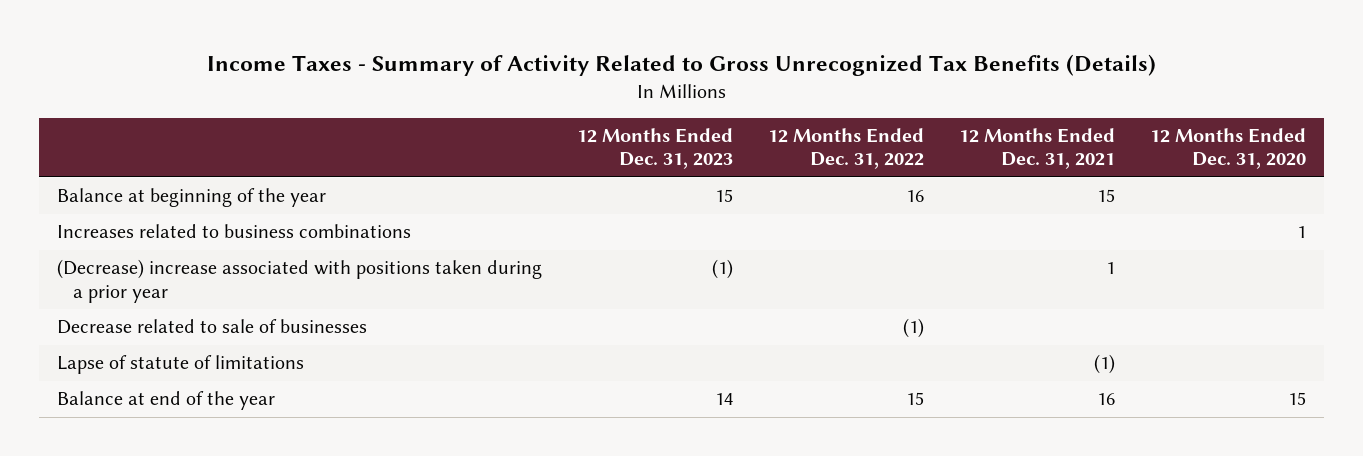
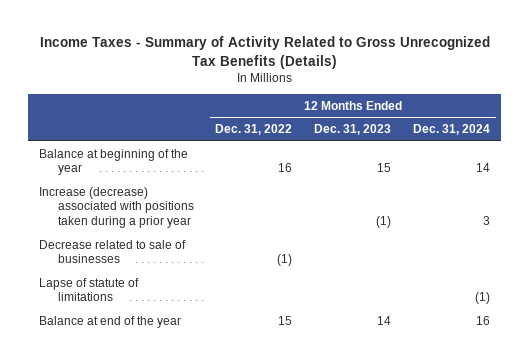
[959,127,1116,170] 12 Months Ended Dec. 31, 2021 -> none
[1150,127,1307,170] 12 Months Ended Dec. 31, 2020 -> none
none -> [413,124,491,136] Dec. 31, 2024
[56,224,411,239] Increases related to business combinations -> none
[56,259,542,303] (Decrease) increase associated with positions taken during a prior year -> [39,186,194,229] Increase (decrease) associated with positions taken during a prior year

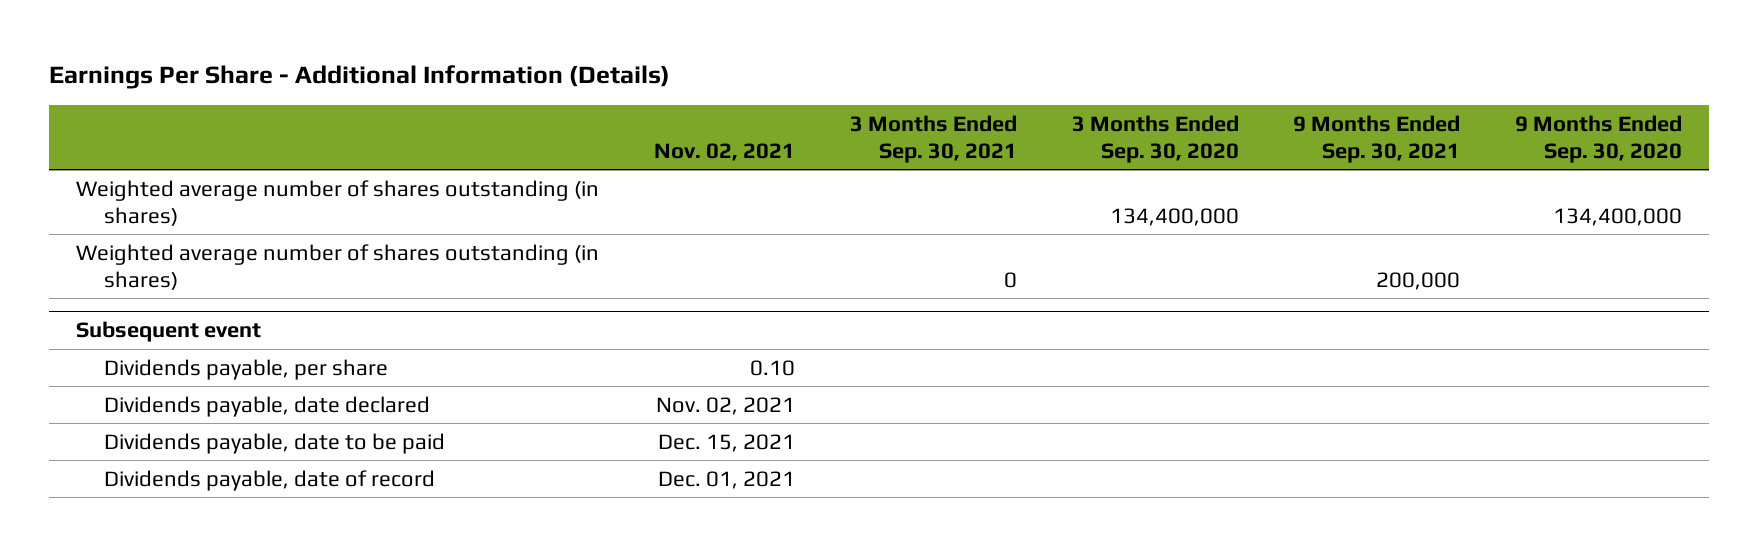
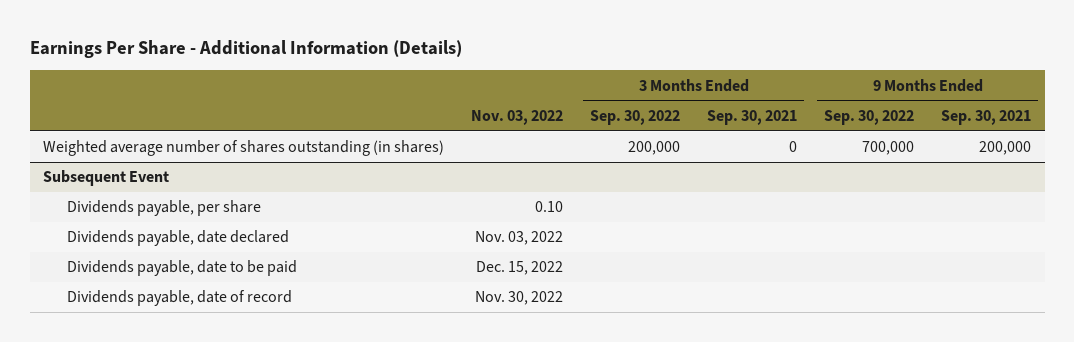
[654,142,796,161] Nov. 02, 2021 -> none
[1071,114,1239,163] 3 Months Ended Sep. 30, 2020 -> none
[1515,114,1683,163] 9 Months Ended Sep. 30, 2020 -> none
none -> [471,109,564,125] Nov. 03, 2022
none -> [590,109,681,125] Sep. 30, 2022
none -> [824,109,915,125] Sep. 30, 2022
[76,179,600,227] Weighted average number of shares outstanding (in shares) -> none
[76,321,262,343] Subsequent event -> [43,170,170,187] Subsequent Event

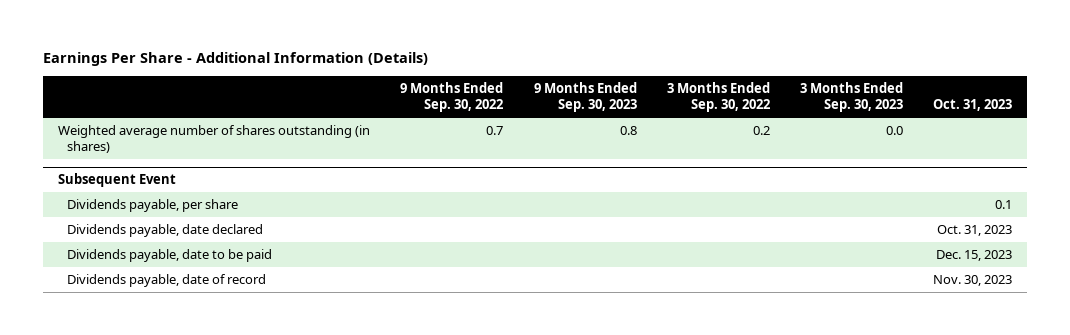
[471,109,564,125] Nov. 03, 2022 -> none
[707,109,798,125] Sep. 30, 2021 -> none
[941,109,1032,125] Sep. 30, 2021 -> none
none -> [533,81,637,113] 9 Months Ended Sep. 30, 2023
none -> [799,81,903,113] 3 Months Ended Sep. 30, 2023
none -> [933,99,1013,112] Oct. 31, 2023
[628,141,681,156] 200,000 -> [752,126,770,136] 0.2
[862,141,915,156] 700,000 -> [486,126,504,136] 0.7

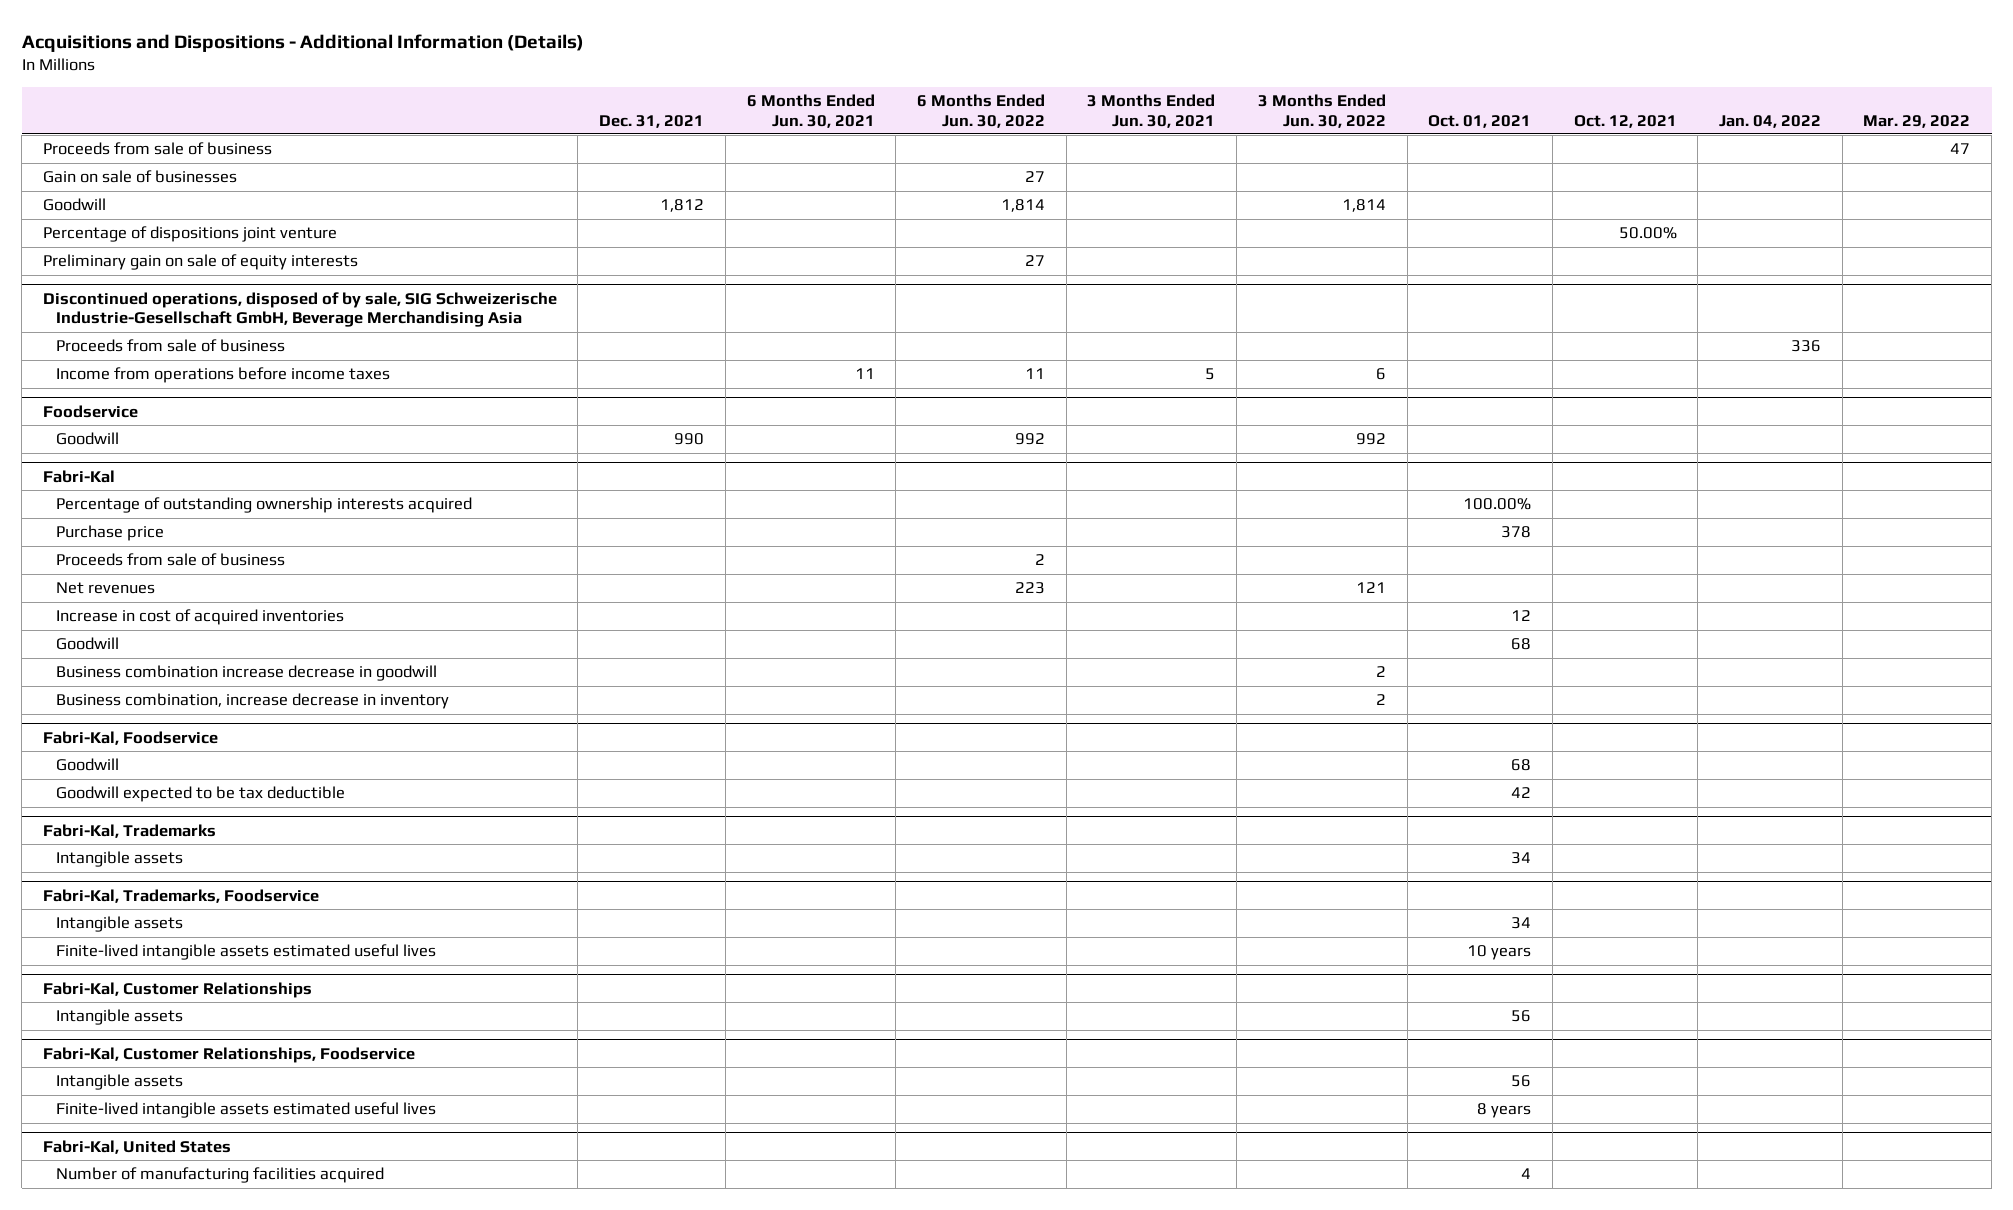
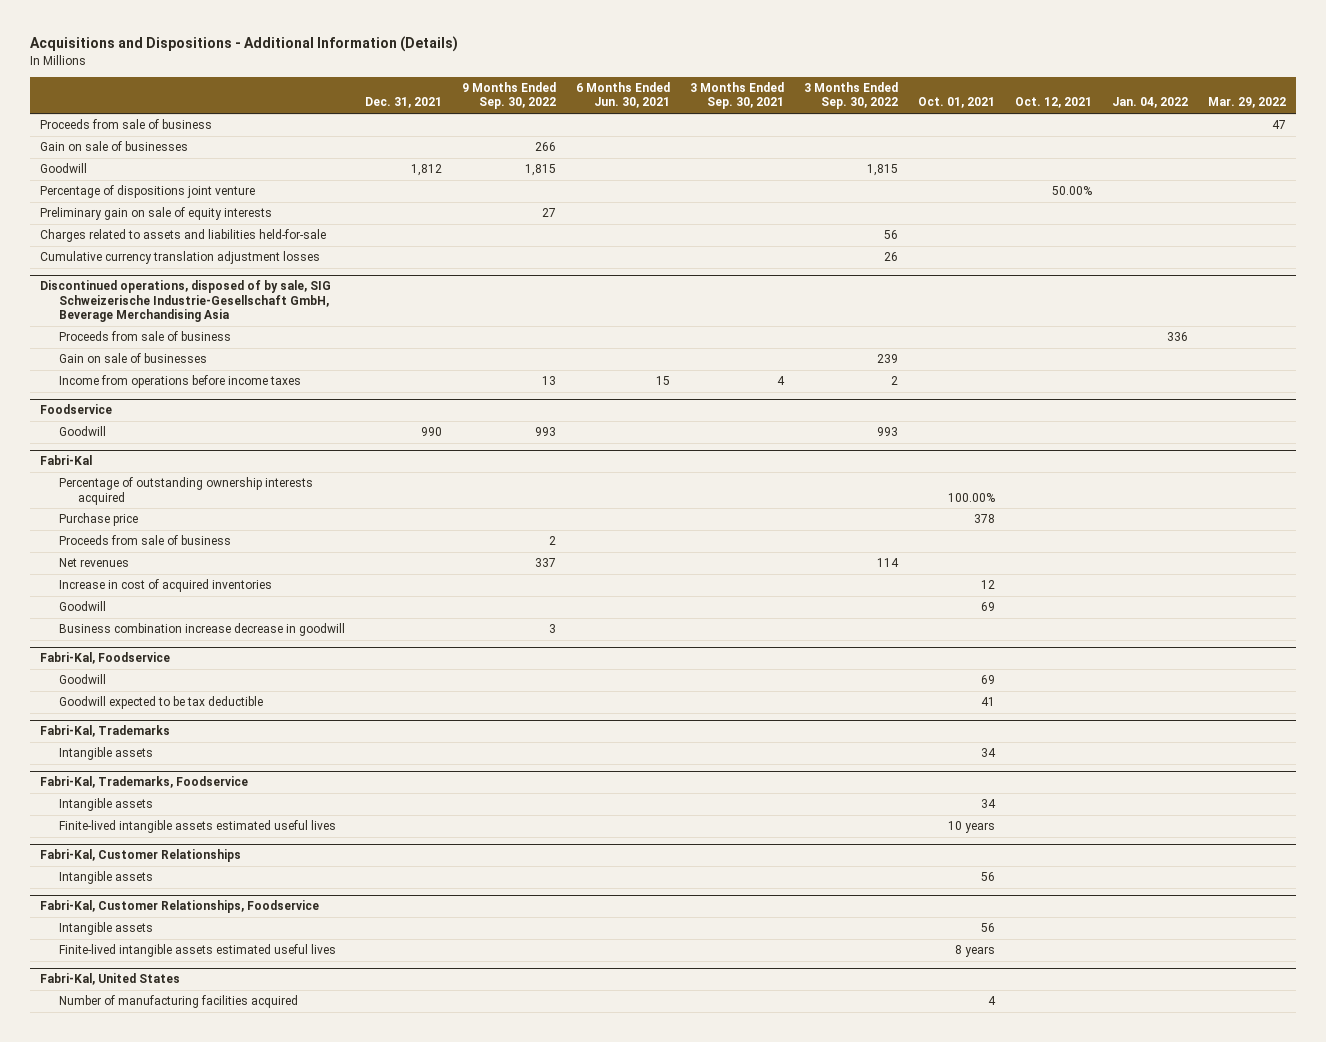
[916,94,1045,128] 6 Months Ended Jun. 30, 2022 -> none
[1087,94,1216,128] 3 Months Ended Jun. 30, 2021 -> none
[1257,94,1386,128] 3 Months Ended Jun. 30, 2022 -> none
none -> [461,82,556,110] 9 Months Ended Sep. 30, 2022
none -> [689,82,784,110] 3 Months Ended Sep. 30, 2021
none -> [803,82,898,110] 3 Months Ended Sep. 30, 2022
none -> [39,229,326,243] Charges related to assets and liabilities held-for-sale
none -> [39,251,320,265] Cumulative currency translation adjustment losses
none -> [58,353,207,364] Gain on sale of businesses
[854,368,875,380] 11 -> [655,376,670,386] 15
[1511,638,1532,651] 68 -> [980,602,995,612] 69
[56,693,450,710] Business combination, increase decrease in inventory -> none
[1511,759,1532,772] 68 -> [980,675,995,685] 69
[1511,787,1532,799] 42 -> [980,697,995,707] 41

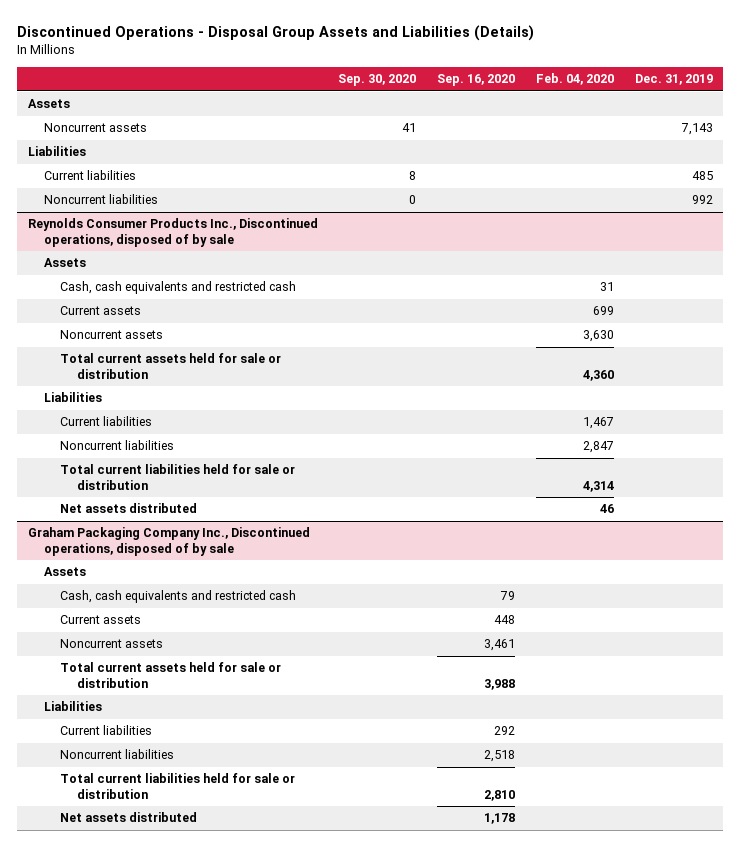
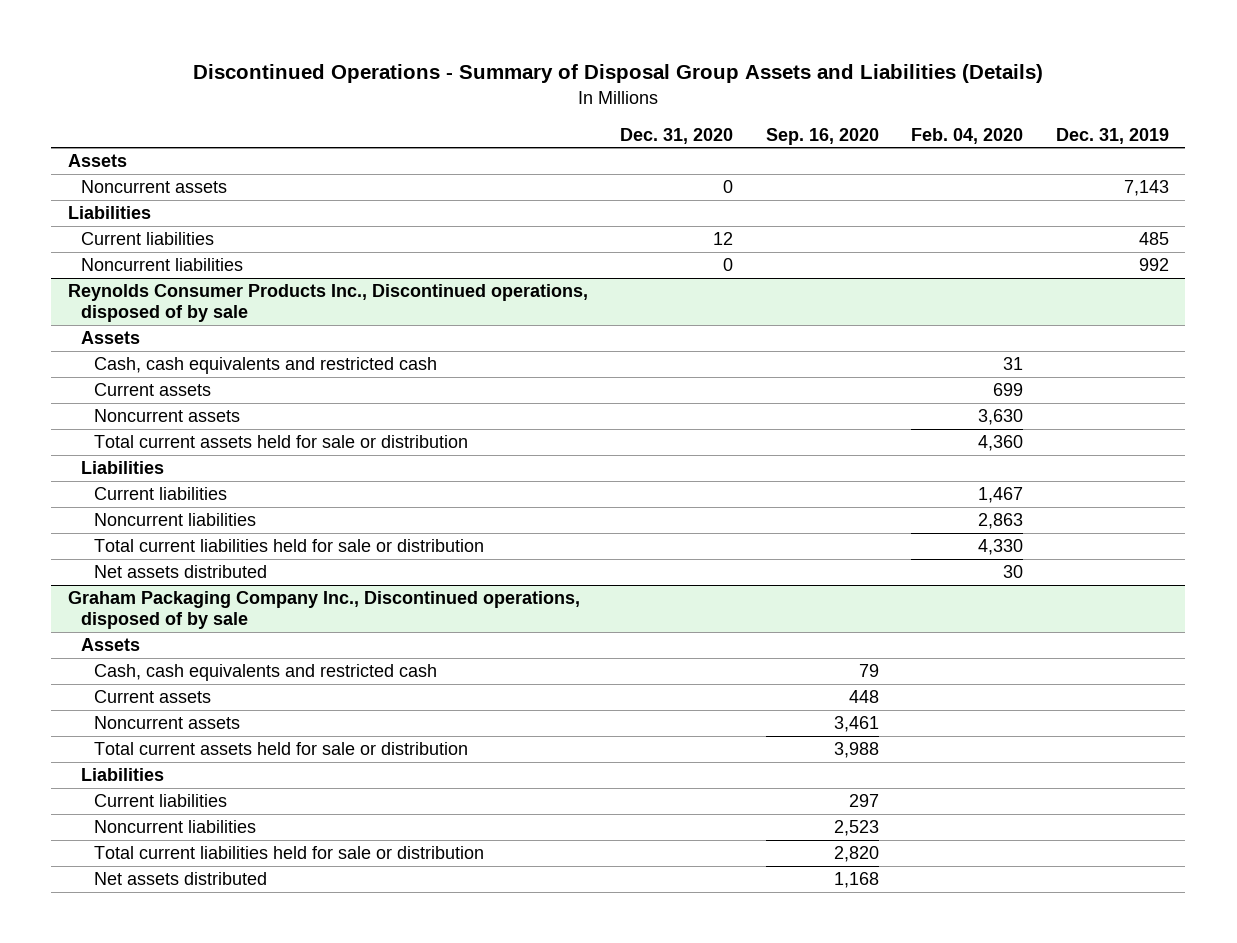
[17,25,535,42] Discontinued Operations - Disposal Group Assets and Liabilities (Details) -> [193,64,1044,84] Discontinued Operations - Summary of Disposal Group Assets and Liabilities (Details)
[338,74,417,87] Sep. 30, 2020 -> none
none -> [620,127,734,144] Dec. 31, 2020
[582,441,614,454] 2,847 -> [978,513,1024,530] 2,863
[582,481,614,493] 4,314 -> [978,539,1024,556] 4,330
[599,504,614,514] 46 -> [1003,565,1024,579] 30
[494,726,516,736] 292 -> [848,794,879,808] 297
[484,750,516,763] 2,518 -> [833,820,879,837] 2,523
[484,790,516,802] 2,810 -> [833,846,879,863] 2,820
[484,813,516,825] 1,178 -> [833,872,879,889] 1,168

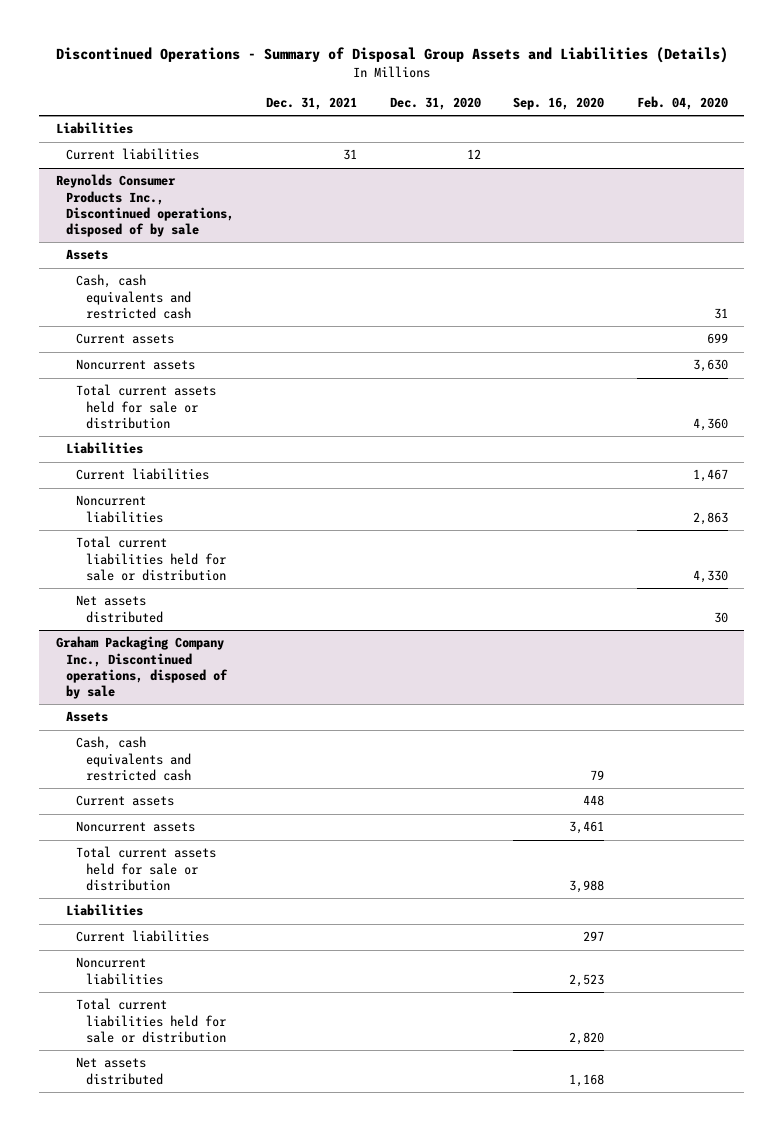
[1055,127,1169,144] Dec. 31, 2019 -> none
none -> [266,96,358,110] Dec. 31, 2021
[67,154,127,168] Assets -> none
[81,180,228,194] Noncurrent assets -> none
[81,258,244,272] Noncurrent liabilities -> none

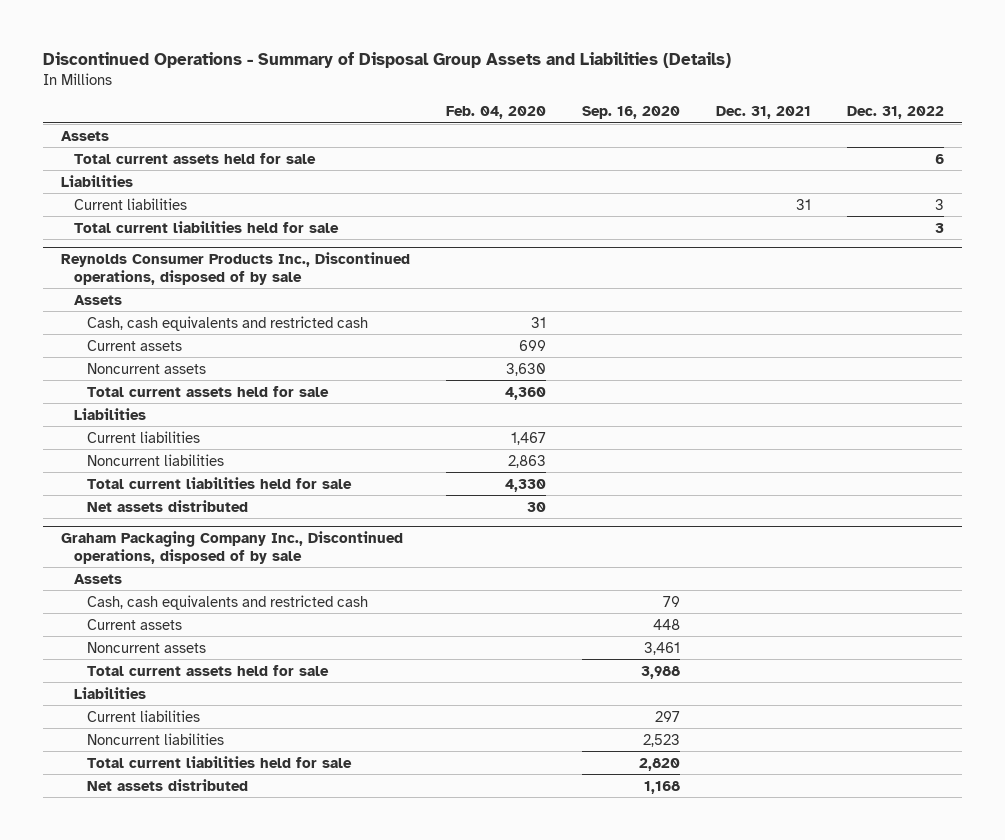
[389,96,481,110] Dec. 31, 2020 -> none
none -> [846,106,944,120] Dec. 31, 2022
none -> [60,130,109,141] Assets
none -> [73,152,316,164] Total current assets held for sale
none -> [73,220,339,233] Total current liabilities held for sale
[75,384,216,429] Total current assets held for sale or distribution -> [86,385,329,397] Total current assets held for sale
[75,536,226,581] Total current liabilities held for sale or distribution -> [86,476,352,489] Total current liabilities held for sale
[75,846,216,891] Total current assets held for sale or distribution -> [86,664,329,676] Total current assets held for sale
[75,998,226,1043] Total current liabilities held for sale or distribution -> [86,755,352,768] Total current liabilities held for sale

